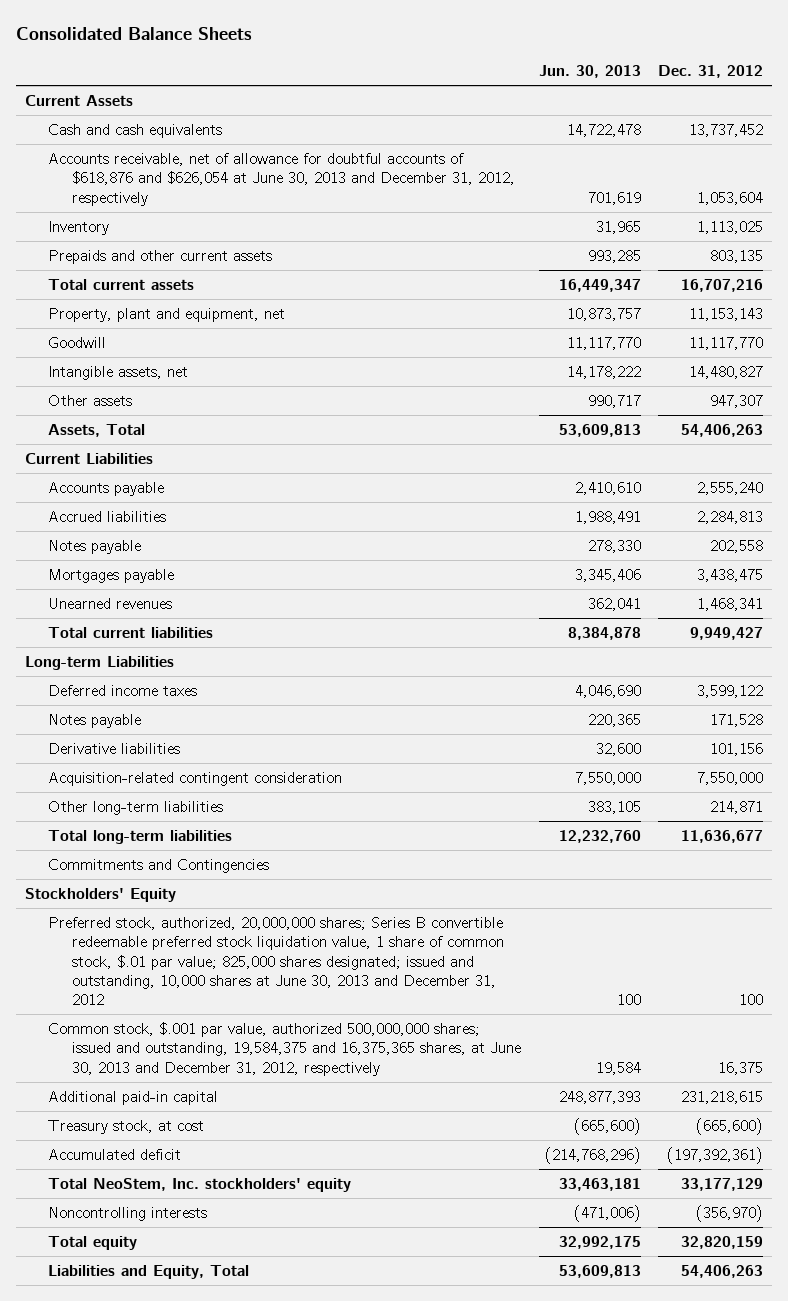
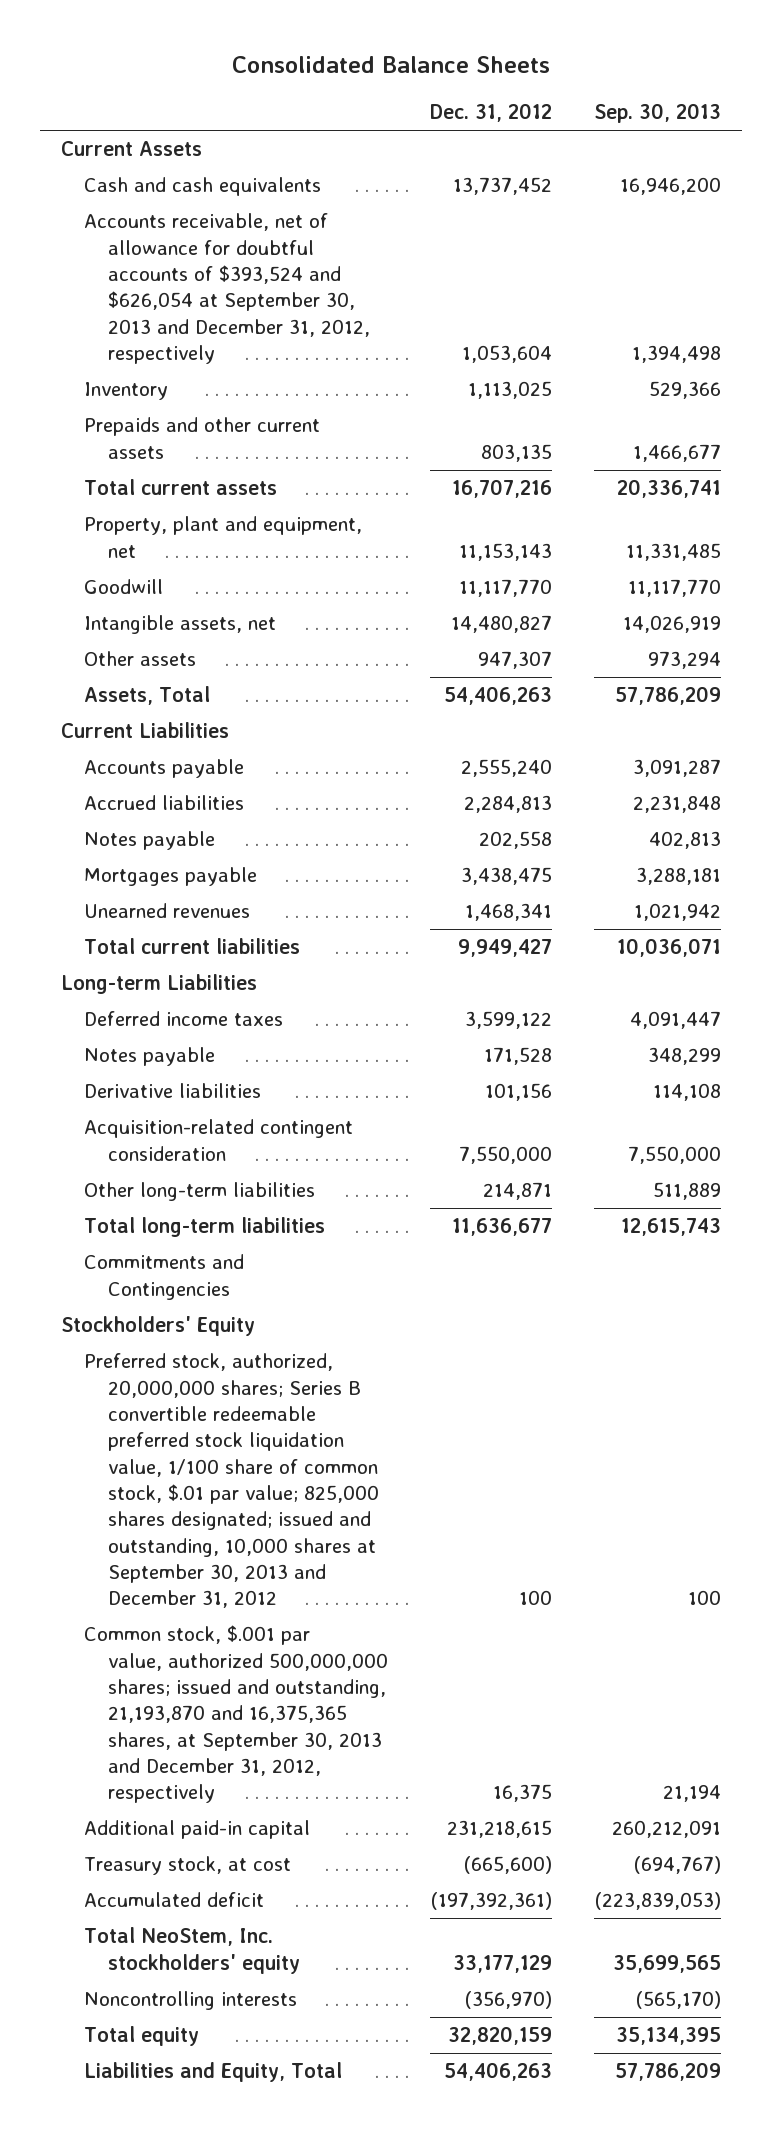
[538,64,641,78] Jun. 30, 2013 -> none
none -> [593,103,721,124] Sep. 30, 2013
[48,153,515,206] Accounts receivable, net of allowance for doubtful accounts of $618,876 and $626,054 at June 30, 2013 and December 31, 2012, respectively -> [84,213,370,365] Accounts receivable, net of allowance for doubtful accounts of $393,524 and $626,054 at September 30, 2013 and December 31, 2012, respectively
[48,917,504,1006] Preferred stock, authorized, 20,000,000 shares; Series B convertible redeemable preferred stock liquidation value, 1 share of common stock, $.01 par value; 825,000 shares designated; issued and outstanding, 10,000 shares at June 30, 2013 and December 31, 2012 -> [84,1353,379,1609] Preferred stock, authorized, 20,000,000 shares; Series B convertible redeemable preferred stock liquidation value, 1/100 share of common stock, $.01 par value; 825,000 shares designated; issued and outstanding, 10,000 shares at September 30, 2013 and December 31, 2012
[48,1022,521,1076] Common stock, $.001 par value, authorized 500,000,000 shares; issued and outstanding, 19,584,375 and 16,375,365 shares, at June 30, 2013 and December 31, 2012, respectively -> [84,1625,388,1804] Common stock, $.001 par value, authorized 500,000,000 shares; issued and outstanding, 21,193,870 and 16,375,365 shares, at September 30, 2013 and December 31, 2012, respectively

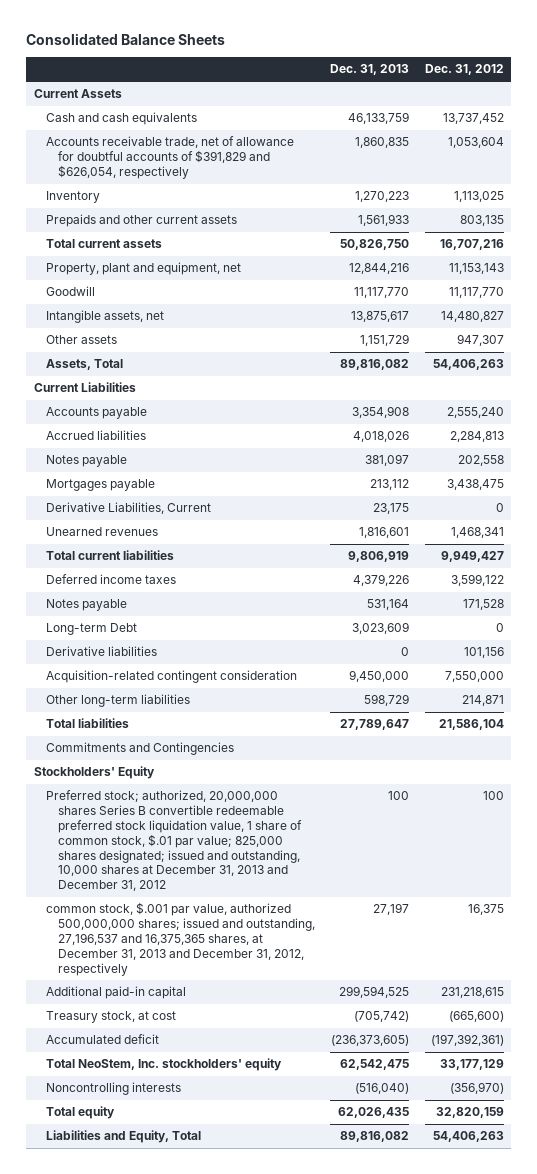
[593,103,721,124] Sep. 30, 2013 -> none
none -> [330,64,410,76] Dec. 31, 2013
[84,213,370,365] Accounts receivable, net of allowance for doubtful accounts of $393,524 and $626,054 at September 30, 2013 and December 31, 2012, respectively -> [45,136,294,180] Accounts receivable trade, net of allowance for doubtful accounts of $391,829 and $626,054, respectively
none -> [45,502,211,515] Derivative Liabilities, Current
[60,974,257,995] Long-term Liabilities -> none
none -> [45,623,137,636] Long-term Debt
[84,1217,326,1238] Total long-term liabilities -> [45,718,129,729] Total liabilities
[451,1218,552,1237] 11,636,677 -> [438,719,504,731] 21,586,104
[84,1353,379,1609] Preferred stock, authorized, 20,000,000 shares; Series B convertible redeemable preferred stock liquidation value, 1/100 share of common stock, $.01 par value; 825,000 shares designated; issued and outstanding, 10,000 shares at September 30, 2013 and December 31, 2012 -> [45,790,302,892] Preferred stock; authorized, 20,000,000 shares Series B convertible redeemable preferred stock liquidation value, 1 share of common stock, $.01 par value; 825,000 shares designated; issued and outstanding, 10,000 shares at December 31, 2013 and December 31, 2012
[84,1625,388,1804] Common stock, $.001 par value, authorized 500,000,000 shares; issued and outstanding, 21,193,870 and 16,375,365 shares, at September 30, 2013 and December 31, 2012, respectively -> [45,902,315,976] common stock, $.001 par value, authorized 500,000,000 shares; issued and outstanding, 27,196,537 and 16,375,365 shares, at December 31, 2013 and December 31, 2012, respectively

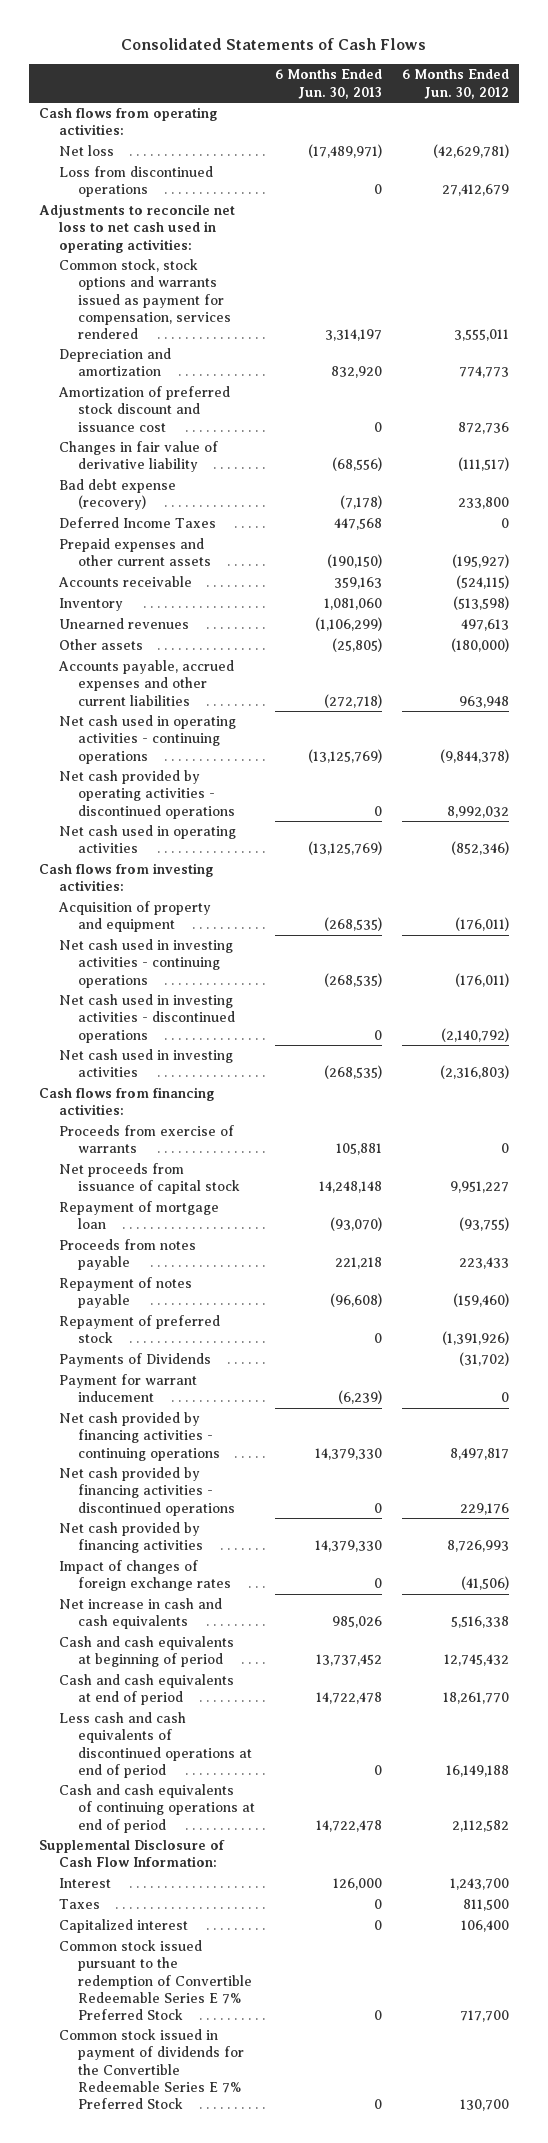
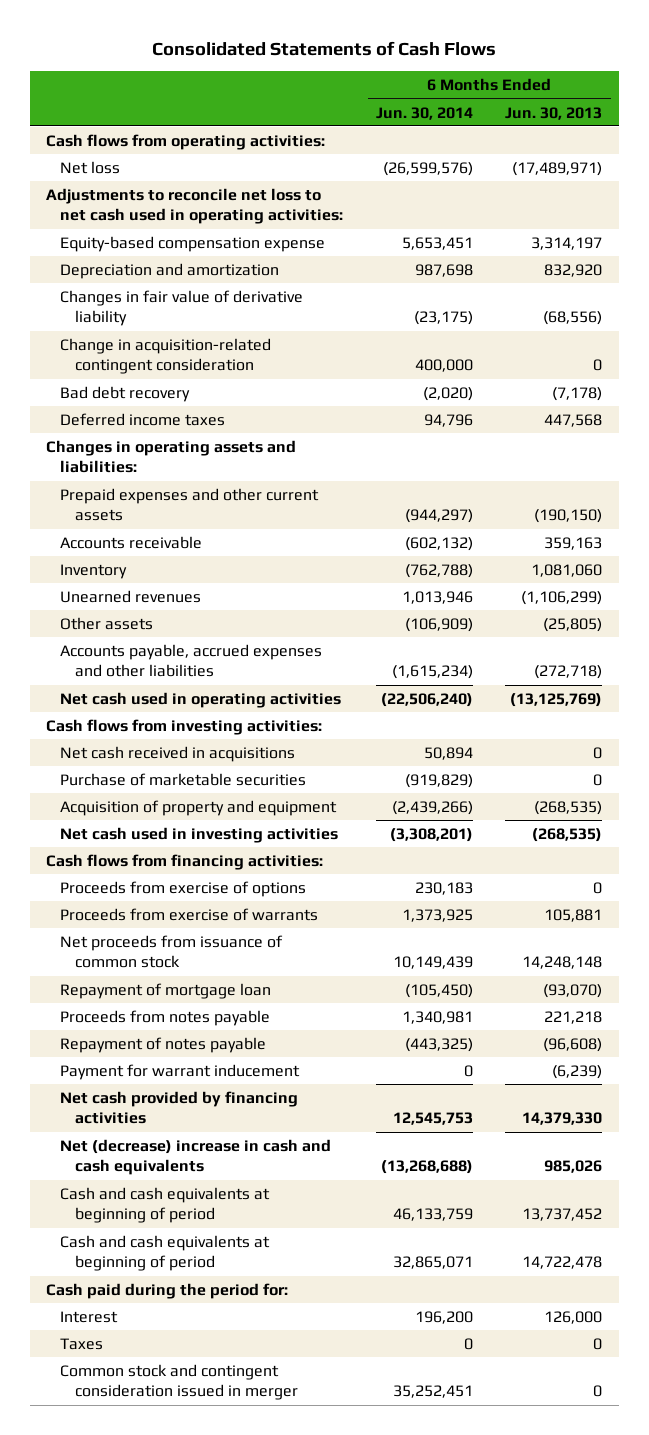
[402,69,510,99] 6 Months Ended Jun. 30, 2012 -> none
none -> [375,106,473,120] Jun. 30, 2014
[58,166,213,198] Loss from discontinued operations -> none
[58,259,232,339] Common stock, stock options and warrants issued as payment for compensation, services rendered -> [60,235,326,252] Equity-based compensation expense
[57,386,230,432] Amortization of preferred stock discount and issuance cost -> none
none -> [60,337,272,375] Change in acquisition-related contingent consideration
[58,479,176,511] Bad debt expense (recovery) -> [60,385,191,402] Bad debt recovery
[58,517,216,529] Deferred Income Taxes -> [60,412,226,426] Deferred income taxes
none -> [46,439,297,474] Changes in operating assets and liabilities:
[58,715,236,764] Net cash used in operating activities - continuing operations -> none
[58,770,236,819] Net cash provided by operating activities - discontinued operations -> none
[57,660,234,706] Accounts payable, accrued expenses and other current liabilities -> [60,643,323,678] Accounts payable, accrued expenses and other liabilities
none -> [60,745,296,762] Net cash received in acquisitions
none -> [60,772,307,786] Purchase of marketable securities
[58,939,233,988] Net cash used in investing activities - continuing operations -> none
[58,994,236,1043] Net cash used in investing activities - discontinued operations -> none
none -> [60,880,307,897] Proceeds from exercise of options
[58,1163,241,1195] Net proceeds from issuance of capital stock -> [60,934,284,969] Net proceeds from issuance of common stock
[58,1315,220,1344] Repayment of preferred stock -> none
[58,1353,211,1368] Payments of Dividends -> none
[58,1412,221,1461] Net cash provided by financing activities - continuing operations -> none
[58,1467,236,1516] Net cash provided by financing activities - discontinued operations -> none
[58,1560,232,1592] Impact of changes of foreign exchange rates -> none
[58,1598,222,1630] Net increase in cash and cash equivalents -> [60,1138,332,1176] Net (decrease) increase in cash and cash equivalents
[58,1674,234,1706] Cash and cash equivalents at end of period -> none
[58,1712,253,1778] Less cash and cash equivalents of discontinued operations at end of period -> none
[38,1839,225,1868] Supplemental Disclosure of Cash Flow Information: -> none
[58,1784,256,1833] Cash and cash equivalents of continuing operations at end of period -> [60,1234,271,1272] Cash and cash equivalents at beginning of period
none -> [46,1282,289,1299] Cash paid during the period for:
[58,1919,188,1934] Capitalized interest -> none
[58,1940,253,2020] Common stock issued pursuant to the redemption of Convertible Redeemable Series E 7% Preferred Stock -> none
[58,2029,245,2109] Common stock issued in payment of dividends for the Convertible Redeemable Series E 7% Preferred Stock -> none
none -> [60,1363,298,1401] Common stock and contingent consideration issued in merger

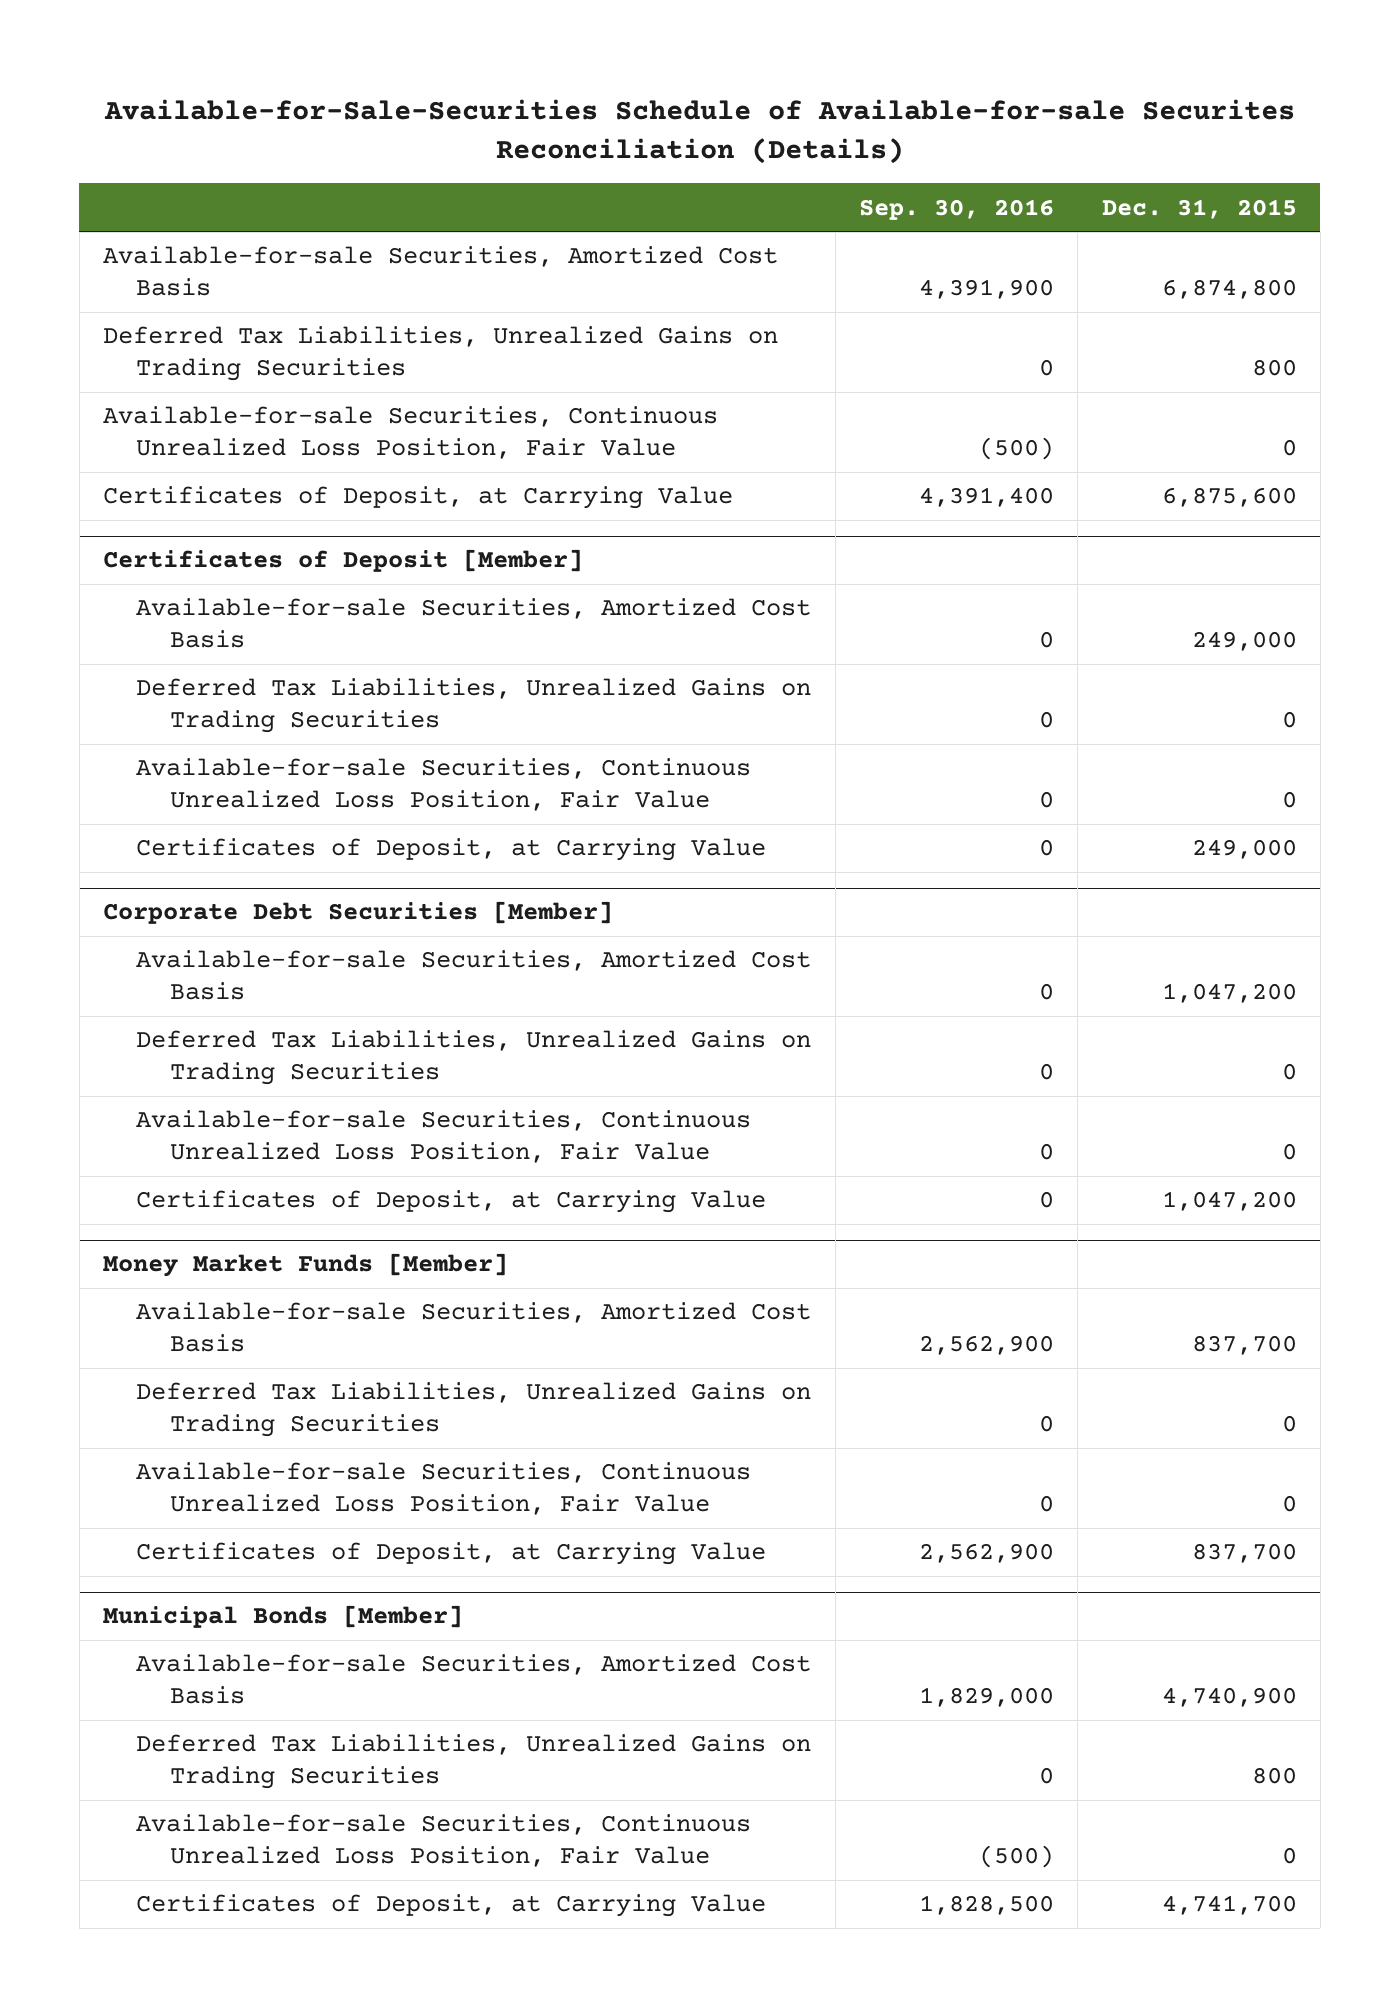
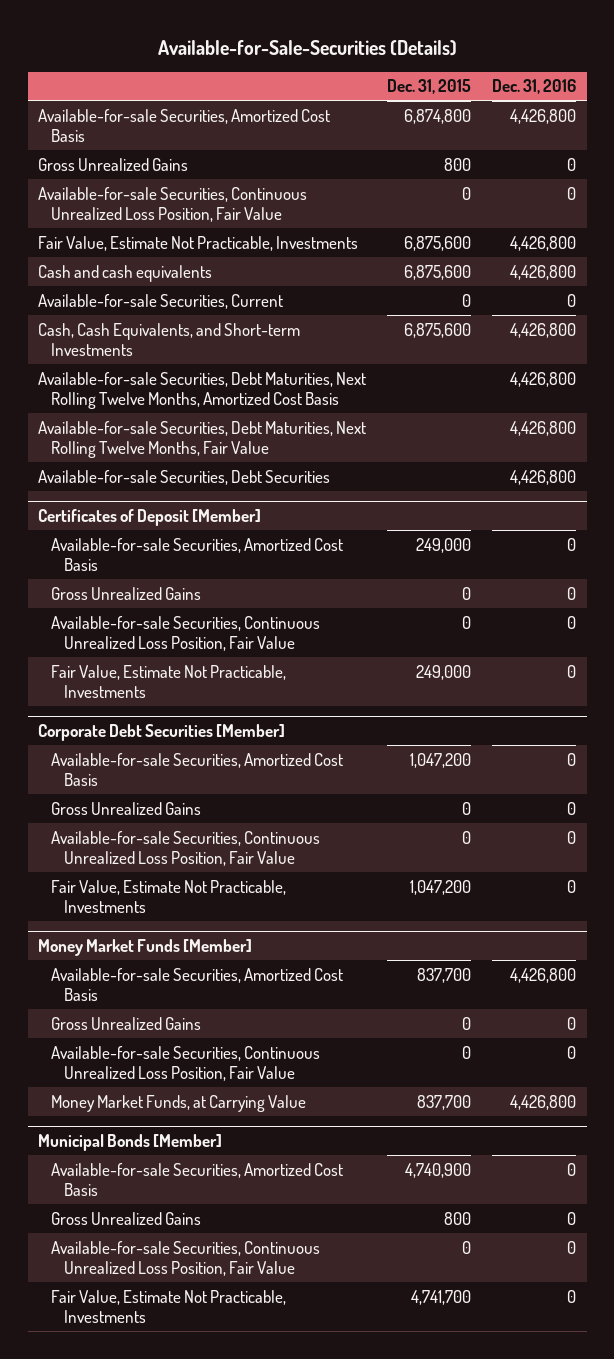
[103,98,1295,164] Available-for-Sale-Securities Schedule of Available-for-sale Securites Reconciliation (Details) -> [158,39,458,56] Available-for-Sale-Securities (Details)
[858,198,1054,220] Sep. 30, 2016 -> none
none -> [492,79,577,95] Dec. 31, 2016
[102,326,778,382] Deferred Tax Liabilities, Unrealized Gains on Trading Securities -> [38,157,189,171] Gross Unrealized Gains
[102,486,733,510] Certificates of Deposit, at Carrying Value -> [38,235,359,251] Fair Value, Estimate Not Practicable, Investments
none -> [38,264,213,282] Cash and cash equivalents
none -> [38,293,284,309] Available-for-sale Securities, Current
none -> [38,322,301,356] Cash, Cash Equivalents, and Short-term Investments
none -> [38,371,367,409] Available-for-sale Securities, Debt Maturities, Next Rolling Twelve Months, Amortized Cost Basis
none -> [38,420,367,458] Available-for-sale Securities, Debt Maturities, Next Rolling Twelve Months, Fair Value
none -> [38,469,331,485] Available-for-sale Securities, Debt Securities
[136,678,812,734] Deferred Tax Liabilities, Unrealized Gains on Trading Securities -> [50,586,201,600] Gross Unrealized Gains
[136,838,767,862] Certificates of Deposit, at Carrying Value -> [50,664,286,698] Fair Value, Estimate Not Practicable, Investments
[136,1030,812,1086] Deferred Tax Liabilities, Unrealized Gains on Trading Securities -> [50,801,201,815] Gross Unrealized Gains
[136,1190,767,1214] Certificates of Deposit, at Carrying Value -> [50,879,286,913] Fair Value, Estimate Not Practicable, Investments
[136,1382,812,1438] Deferred Tax Liabilities, Unrealized Gains on Trading Securities -> [50,1016,201,1030] Gross Unrealized Gains
[136,1542,767,1566] Certificates of Deposit, at Carrying Value -> [50,1094,306,1112] Money Market Funds, at Carrying Value
[136,1734,812,1790] Deferred Tax Liabilities, Unrealized Gains on Trading Securities -> [50,1211,201,1225] Gross Unrealized Gains
[136,1894,767,1918] Certificates of Deposit, at Carrying Value -> [50,1289,286,1323] Fair Value, Estimate Not Practicable, Investments

